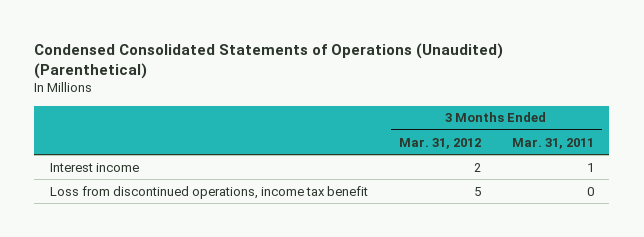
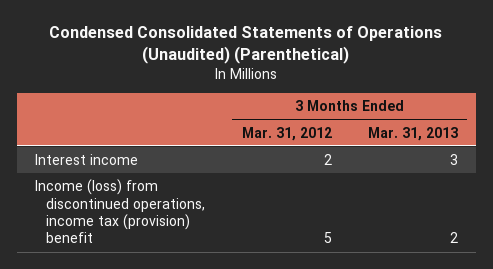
[511,137,594,149] Mar. 31, 2011 -> none
none -> [367,126,458,141] Mar. 31, 2013
[49,185,368,199] Loss from discontinued operations, income tax benefit -> [34,179,206,244] Income (loss) from discontinued operations, income tax (provision) benefit

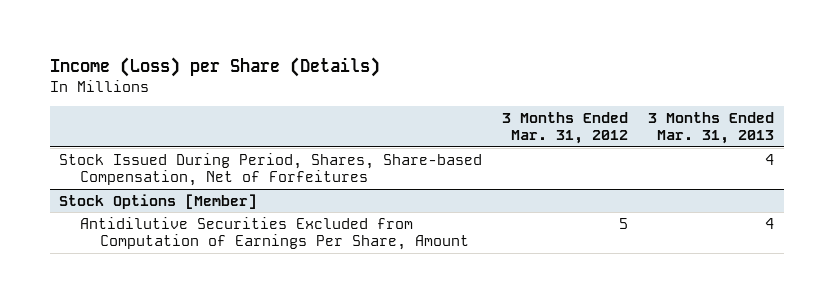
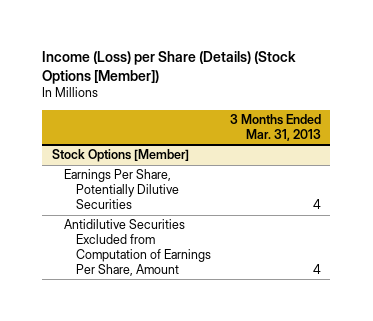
[49,57,380,78] Income (Loss) per Share (Details) -> [42,50,297,84] Income (Loss) per Share (Details) (Stock Options [Member])
[502,111,629,145] 3 Months Ended Mar. 31, 2012 -> none
[59,152,483,187] Stock Issued During Period, Shares, Share-based Compensation, Net of Forfeitures -> none
none -> [63,169,179,210] Earnings Per Share, Potentially Dilutive Securities

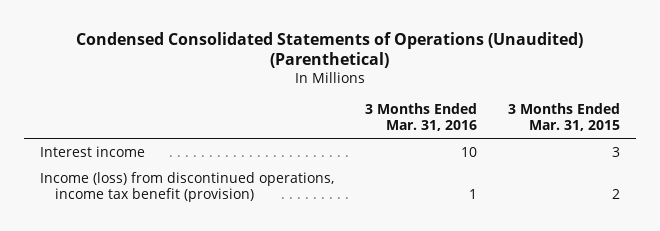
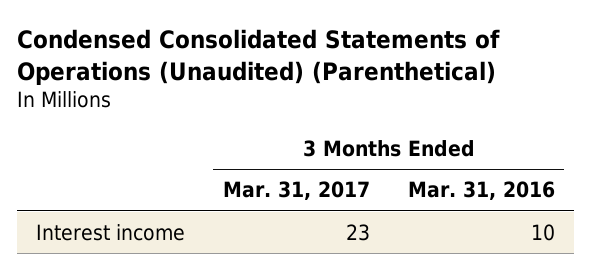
[508,103,621,132] 3 Months Ended Mar. 31, 2015 -> none
none -> [222,181,370,201] Mar. 31, 2017
[39,171,334,202] Income (loss) from discontinued operations, income tax benefit (provision) -> none

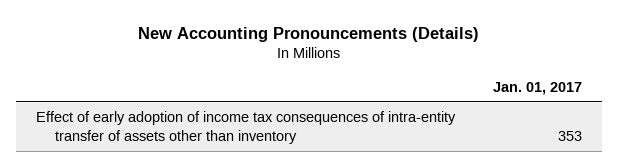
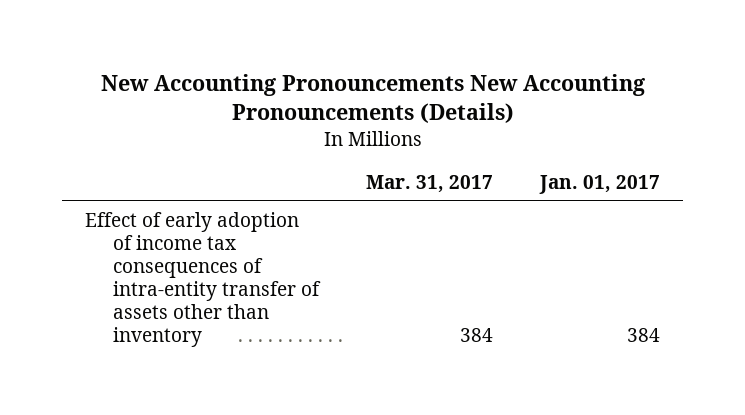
[137,26,479,42] New Accounting Pronouncements (Details) -> [100,74,645,124] New Accounting Pronouncements New Accounting Pronouncements (Details)
none -> [366,175,494,194] Mar. 31, 2017
[558,131,583,142] 353 -> [627,327,661,342] 384

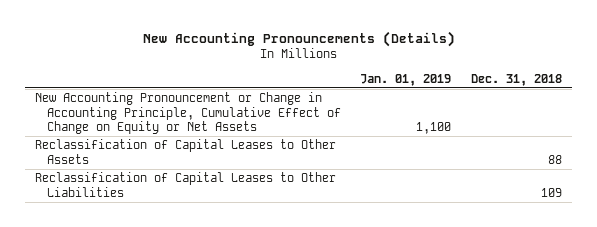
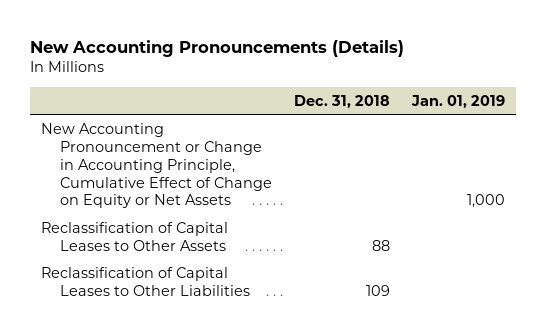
[416,122,452,135] 1,100 -> [467,194,506,209] 1,000

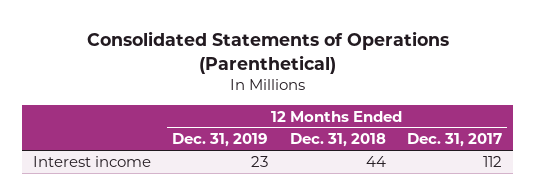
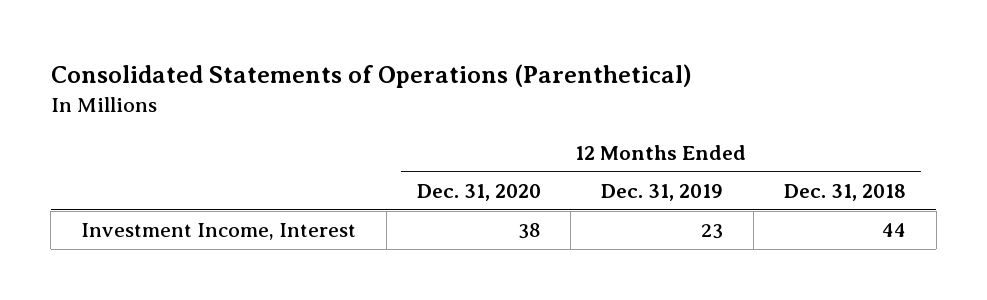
[407,133,503,148] Dec. 31, 2017 -> none
none -> [416,183,541,201] Dec. 31, 2020
[33,156,152,168] Interest income -> [80,223,356,241] Investment Income, Interest

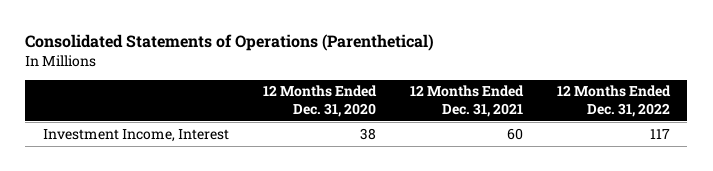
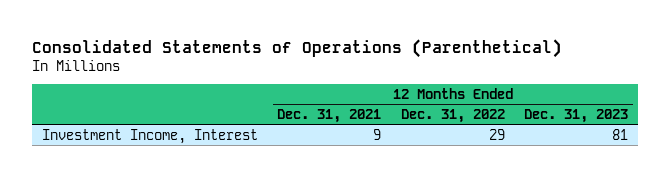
[262,85,377,117] 12 Months Ended Dec. 31, 2020 -> none
none -> [524,108,629,123] Dec. 31, 2023
[507,127,524,140] 60 -> [373,128,382,140] 9
[650,128,671,139] 117 -> [488,128,505,140] 29

